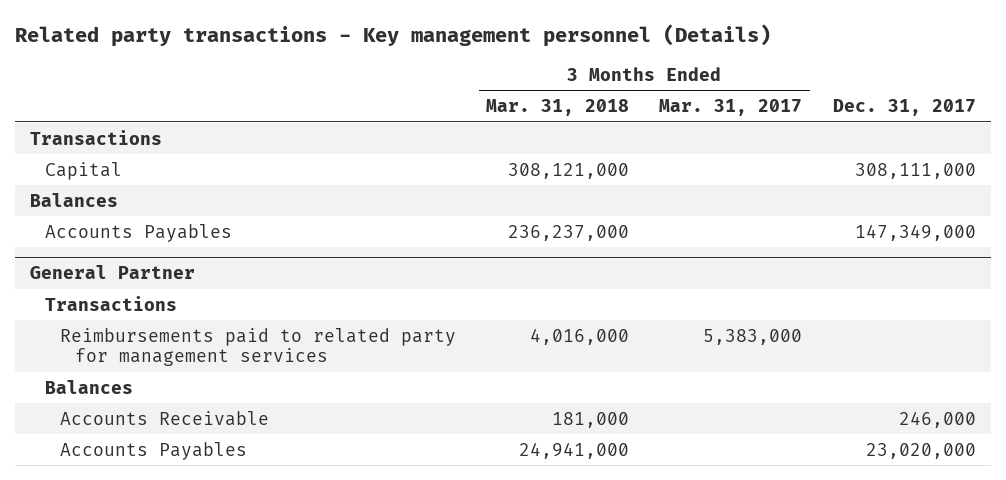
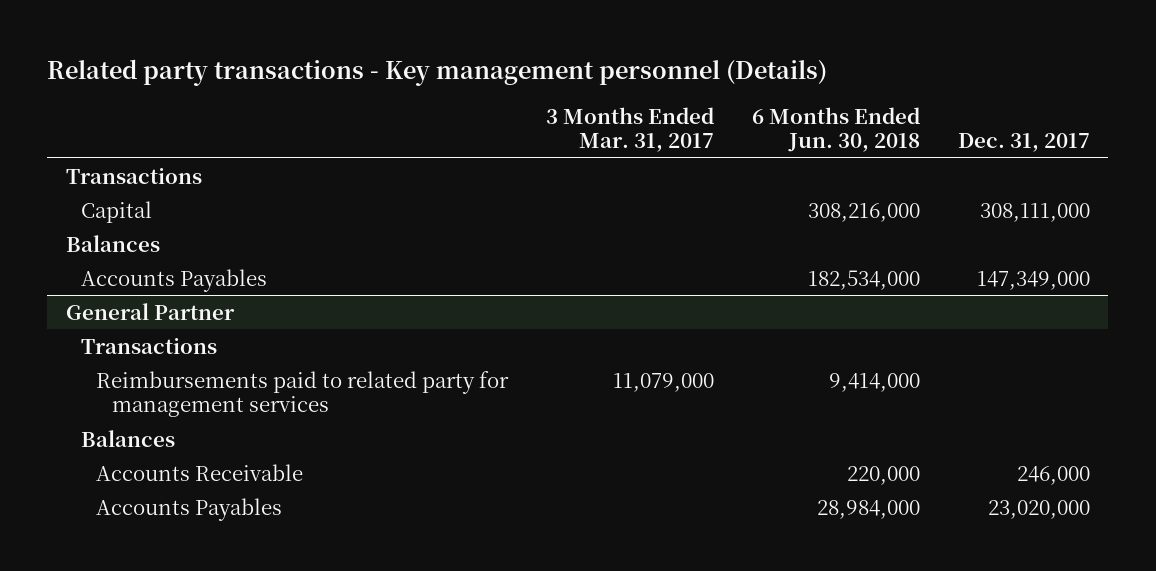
[486,99,630,117] Mar. 31, 2018 -> none
none -> [751,107,920,153] 6 Months Ended Jun. 30, 2018
[703,328,803,345] 5,383,000 -> [613,372,715,392] 11,079,000

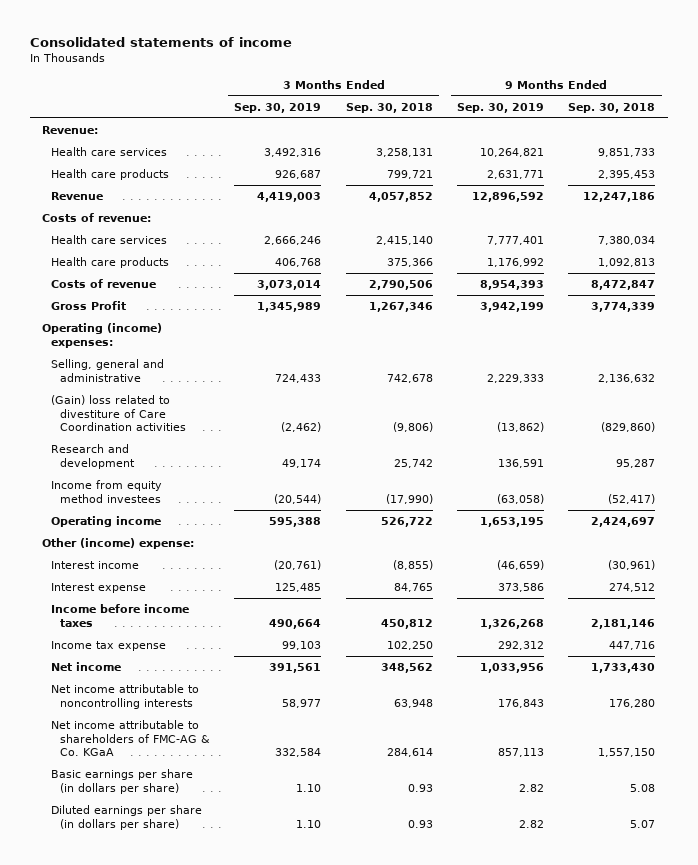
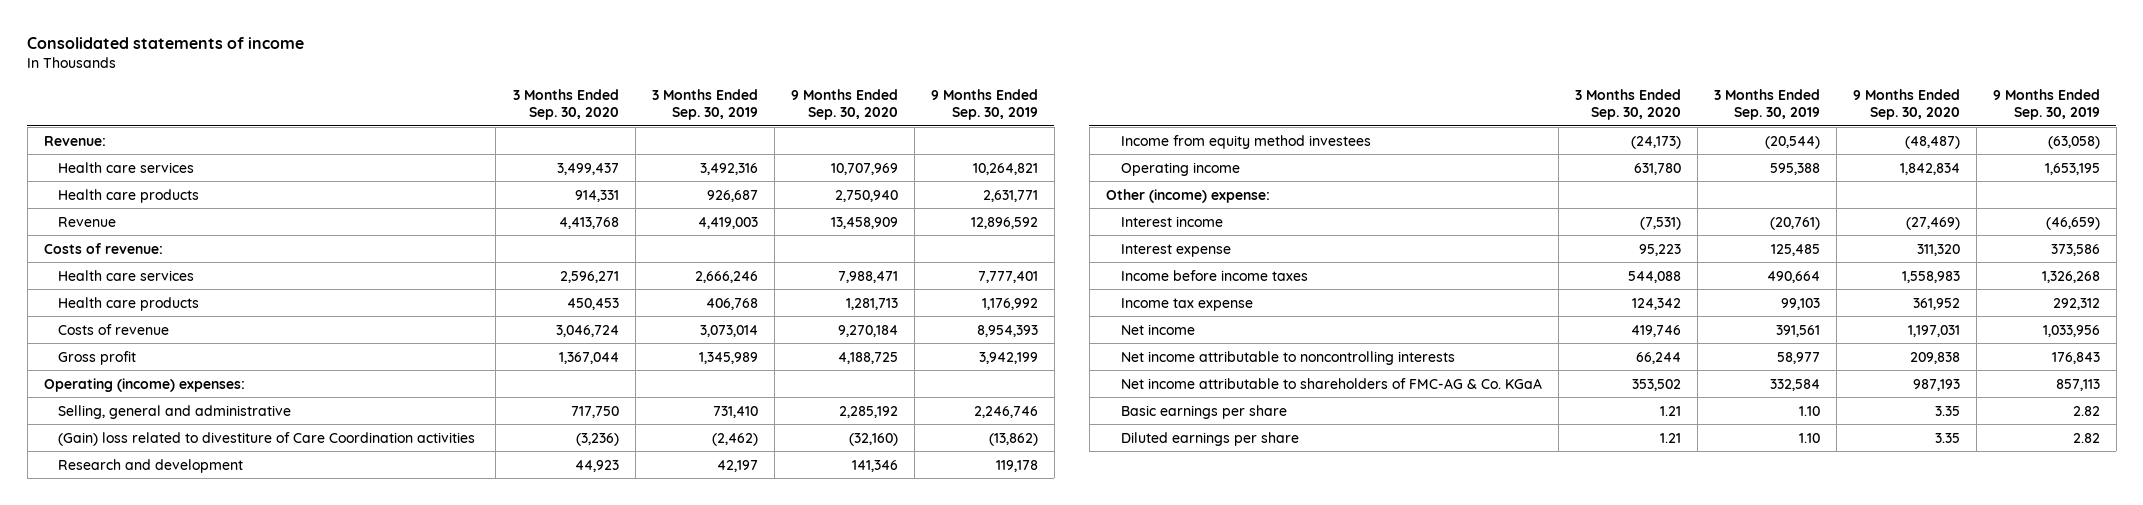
[345,102,433,113] Sep. 30, 2018 -> none
[568,102,656,113] Sep. 30, 2018 -> none
none -> [512,89,619,121] 3 Months Ended Sep. 30, 2020
none -> [790,89,898,121] 9 Months Ended Sep. 30, 2020
[51,301,127,311] Gross Profit -> [58,350,137,365] Gross profit
[275,373,322,383] 724,433 -> [712,405,758,418] 731,410
[487,373,545,383] 2,229,333 -> [973,405,1038,418] 2,246,746
[282,458,322,468] 49,174 -> [716,459,758,472] 42,197
[498,458,545,468] 136,591 -> [995,459,1038,472] 119,178
[51,769,194,794] Basic earnings per share (in dollars per share) -> [1120,404,1287,419] Basic earnings per share
[51,805,203,830] Diluted earnings per share (in dollars per share) -> [1120,431,1299,446] Diluted earnings per share

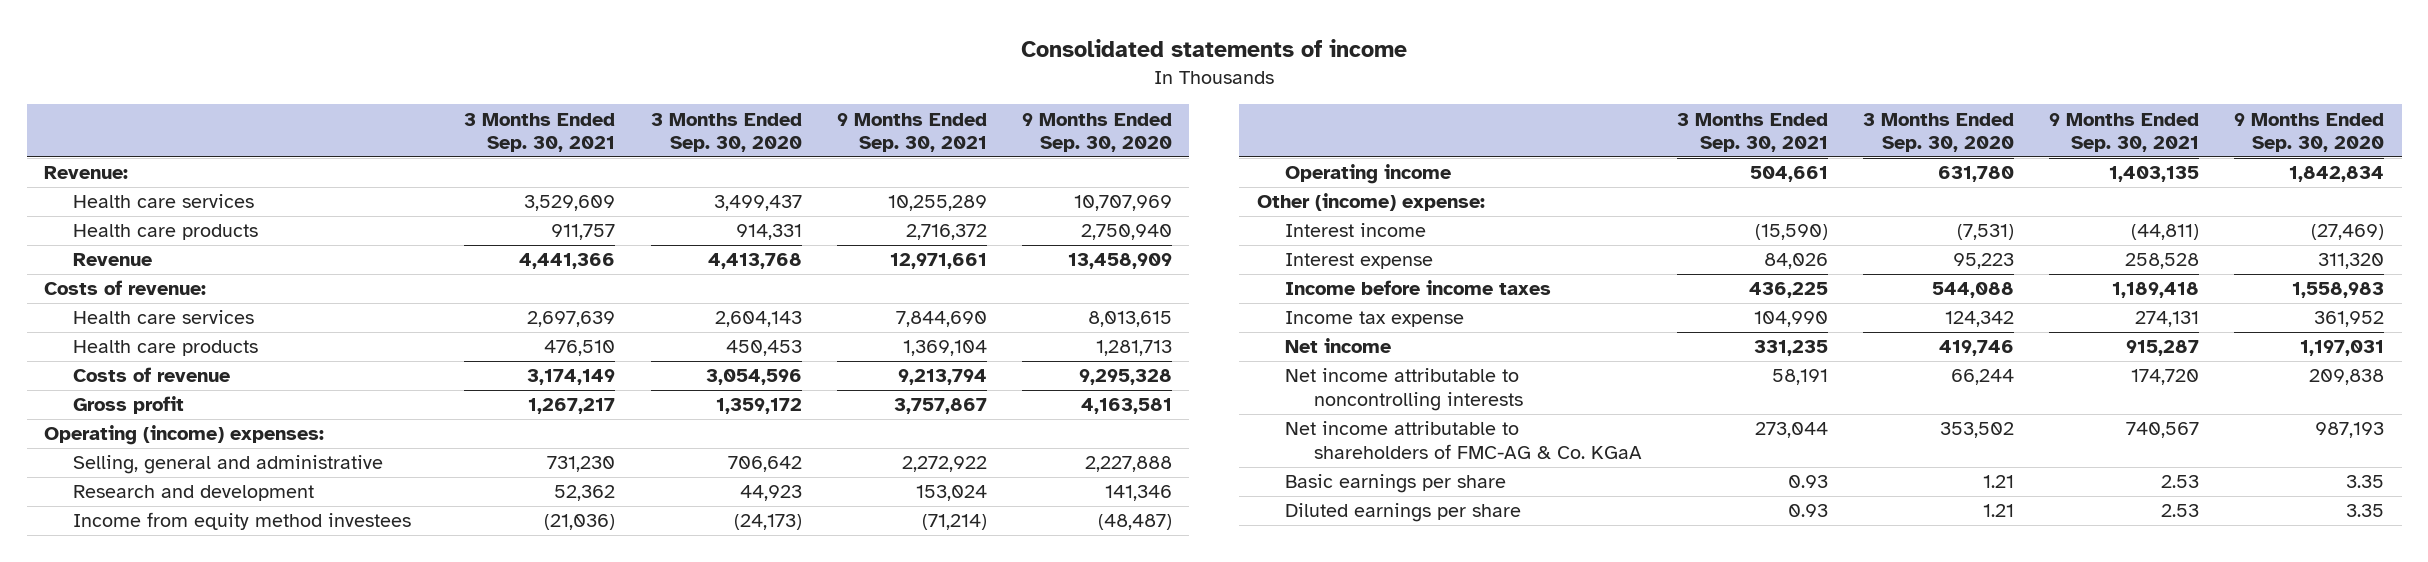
[651,89,758,121] 3 Months Ended Sep. 30, 2019 -> none
[930,89,1038,121] 9 Months Ended Sep. 30, 2019 -> none
none -> [464,112,616,153] 3 Months Ended Sep. 30, 2021
none -> [836,112,987,153] 9 Months Ended Sep. 30, 2021
[559,270,619,283] 2,596,271 -> [714,311,802,328] 2,604,143
[837,270,898,283] 7,988,471 -> [1087,311,1172,328] 8,013,615
[555,324,619,337] 3,046,724 -> [705,369,802,386] 3,054,596
[837,324,898,337] 9,270,184 -> [1078,369,1172,386] 9,295,328
[558,351,619,364] 1,367,044 -> [715,398,802,415] 1,359,172
[837,351,898,364] 4,188,725 -> [1080,398,1172,415] 4,163,581
[58,431,476,446] (Gain) loss related to divestiture of Care Coordination activities -> none
[570,405,619,418] 717,750 -> [727,456,802,473] 706,642
[838,405,898,418] 2,285,192 -> [1084,456,1172,473] 2,227,888

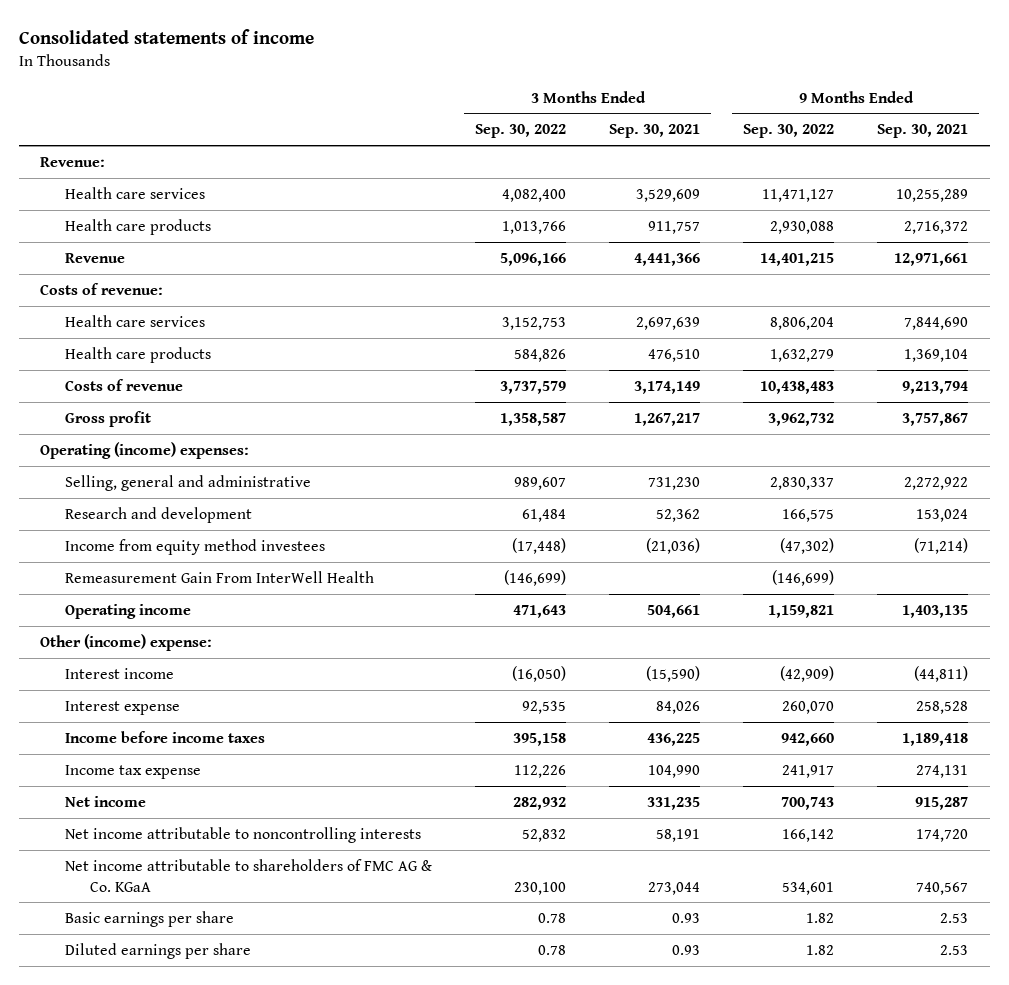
[650,112,802,153] 3 Months Ended Sep. 30, 2020 -> none
[1021,112,1172,153] 9 Months Ended Sep. 30, 2020 -> none
none -> [475,124,567,139] Sep. 30, 2022
none -> [743,124,835,139] Sep. 30, 2022
none -> [65,570,375,583] Remeasurement Gain From InterWell Health
[1285,421,1642,459] Net income attributable to shareholders of FMC-AG & Co. KGaA -> [65,858,433,892] Net income attributable to shareholders of FMC AG & Co. KGaA

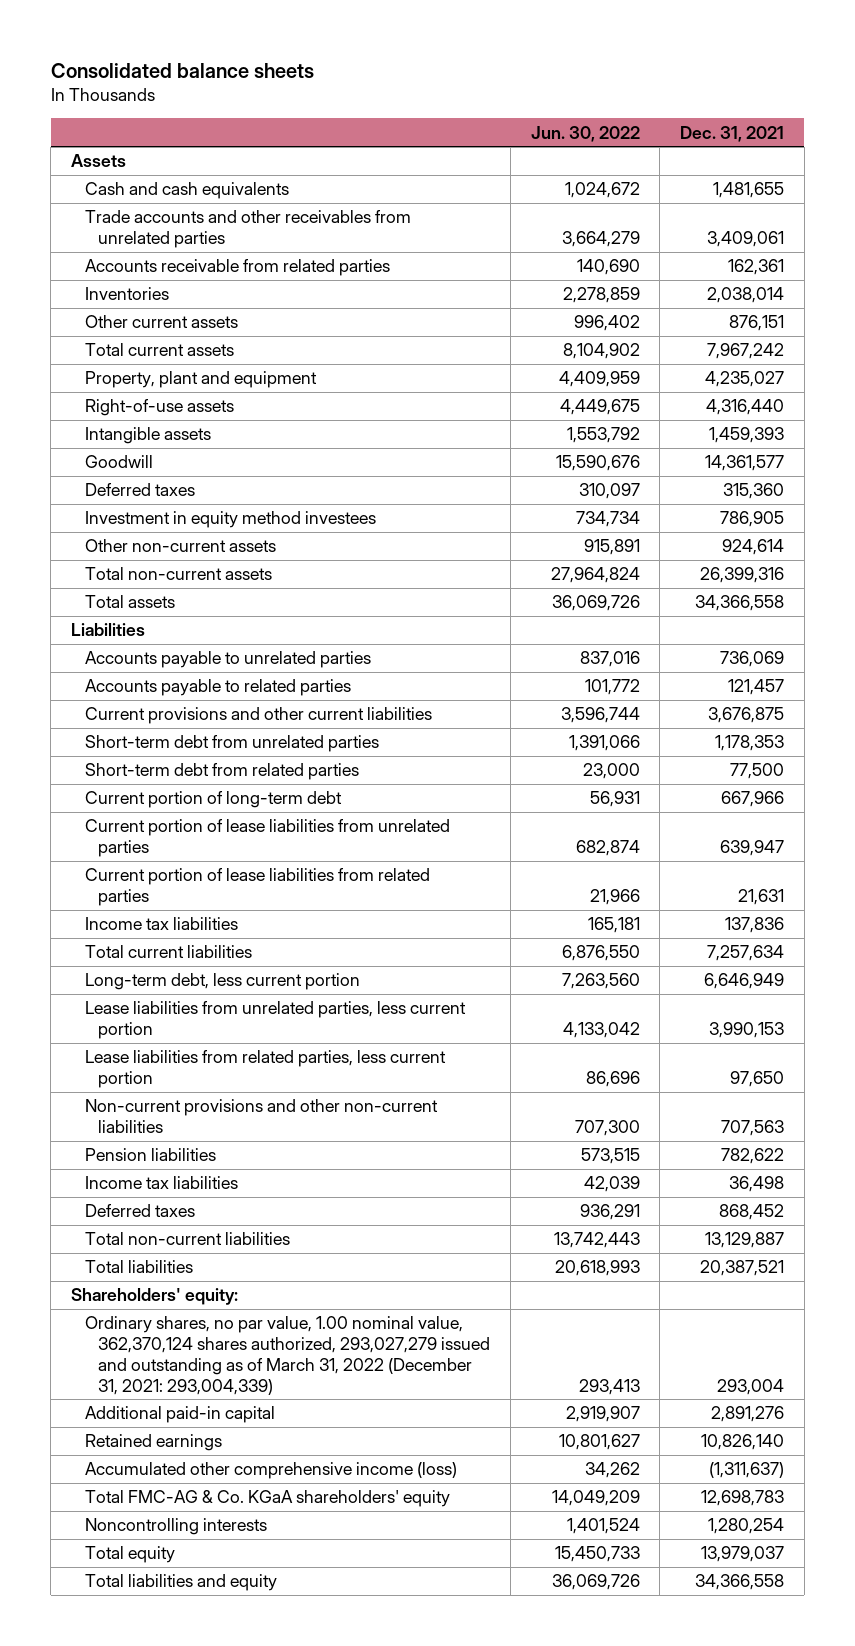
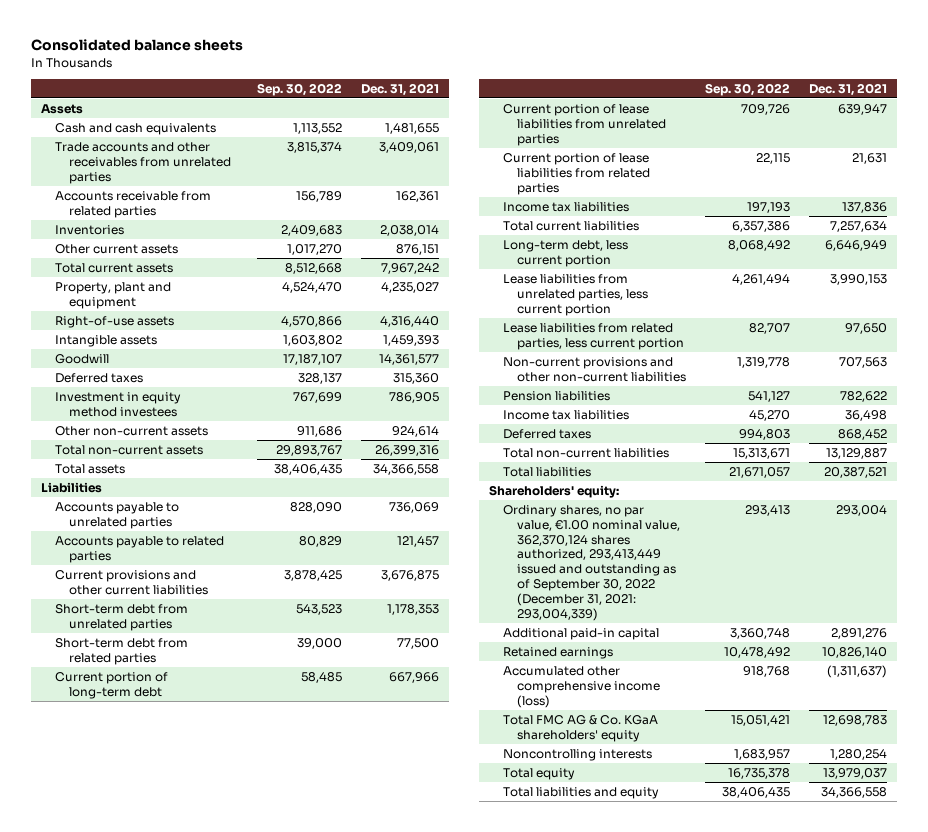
[530,125,640,142] Jun. 30, 2022 -> none
none -> [257,82,343,96] Sep. 30, 2022
[84,1316,491,1395] Ordinary shares, no par value, 1.00 nominal value, 362,370,124 shares authorized, 293,027,279 issued and outstanding as of March 31, 2022 (December 31, 2021: 293,004,339) -> [503,504,681,621] Ordinary shares, no par value, €1.00 nominal value, 362,370,124 shares authorized, 293,413,449 issued and outstanding as of September 30, 2022 (December 31, 2021: 293,004,339)
[84,1490,450,1508] Total FMC-AG & Co. KGaA shareholders' equity -> [503,714,659,742] Total FMC AG & Co. KGaA shareholders' equity

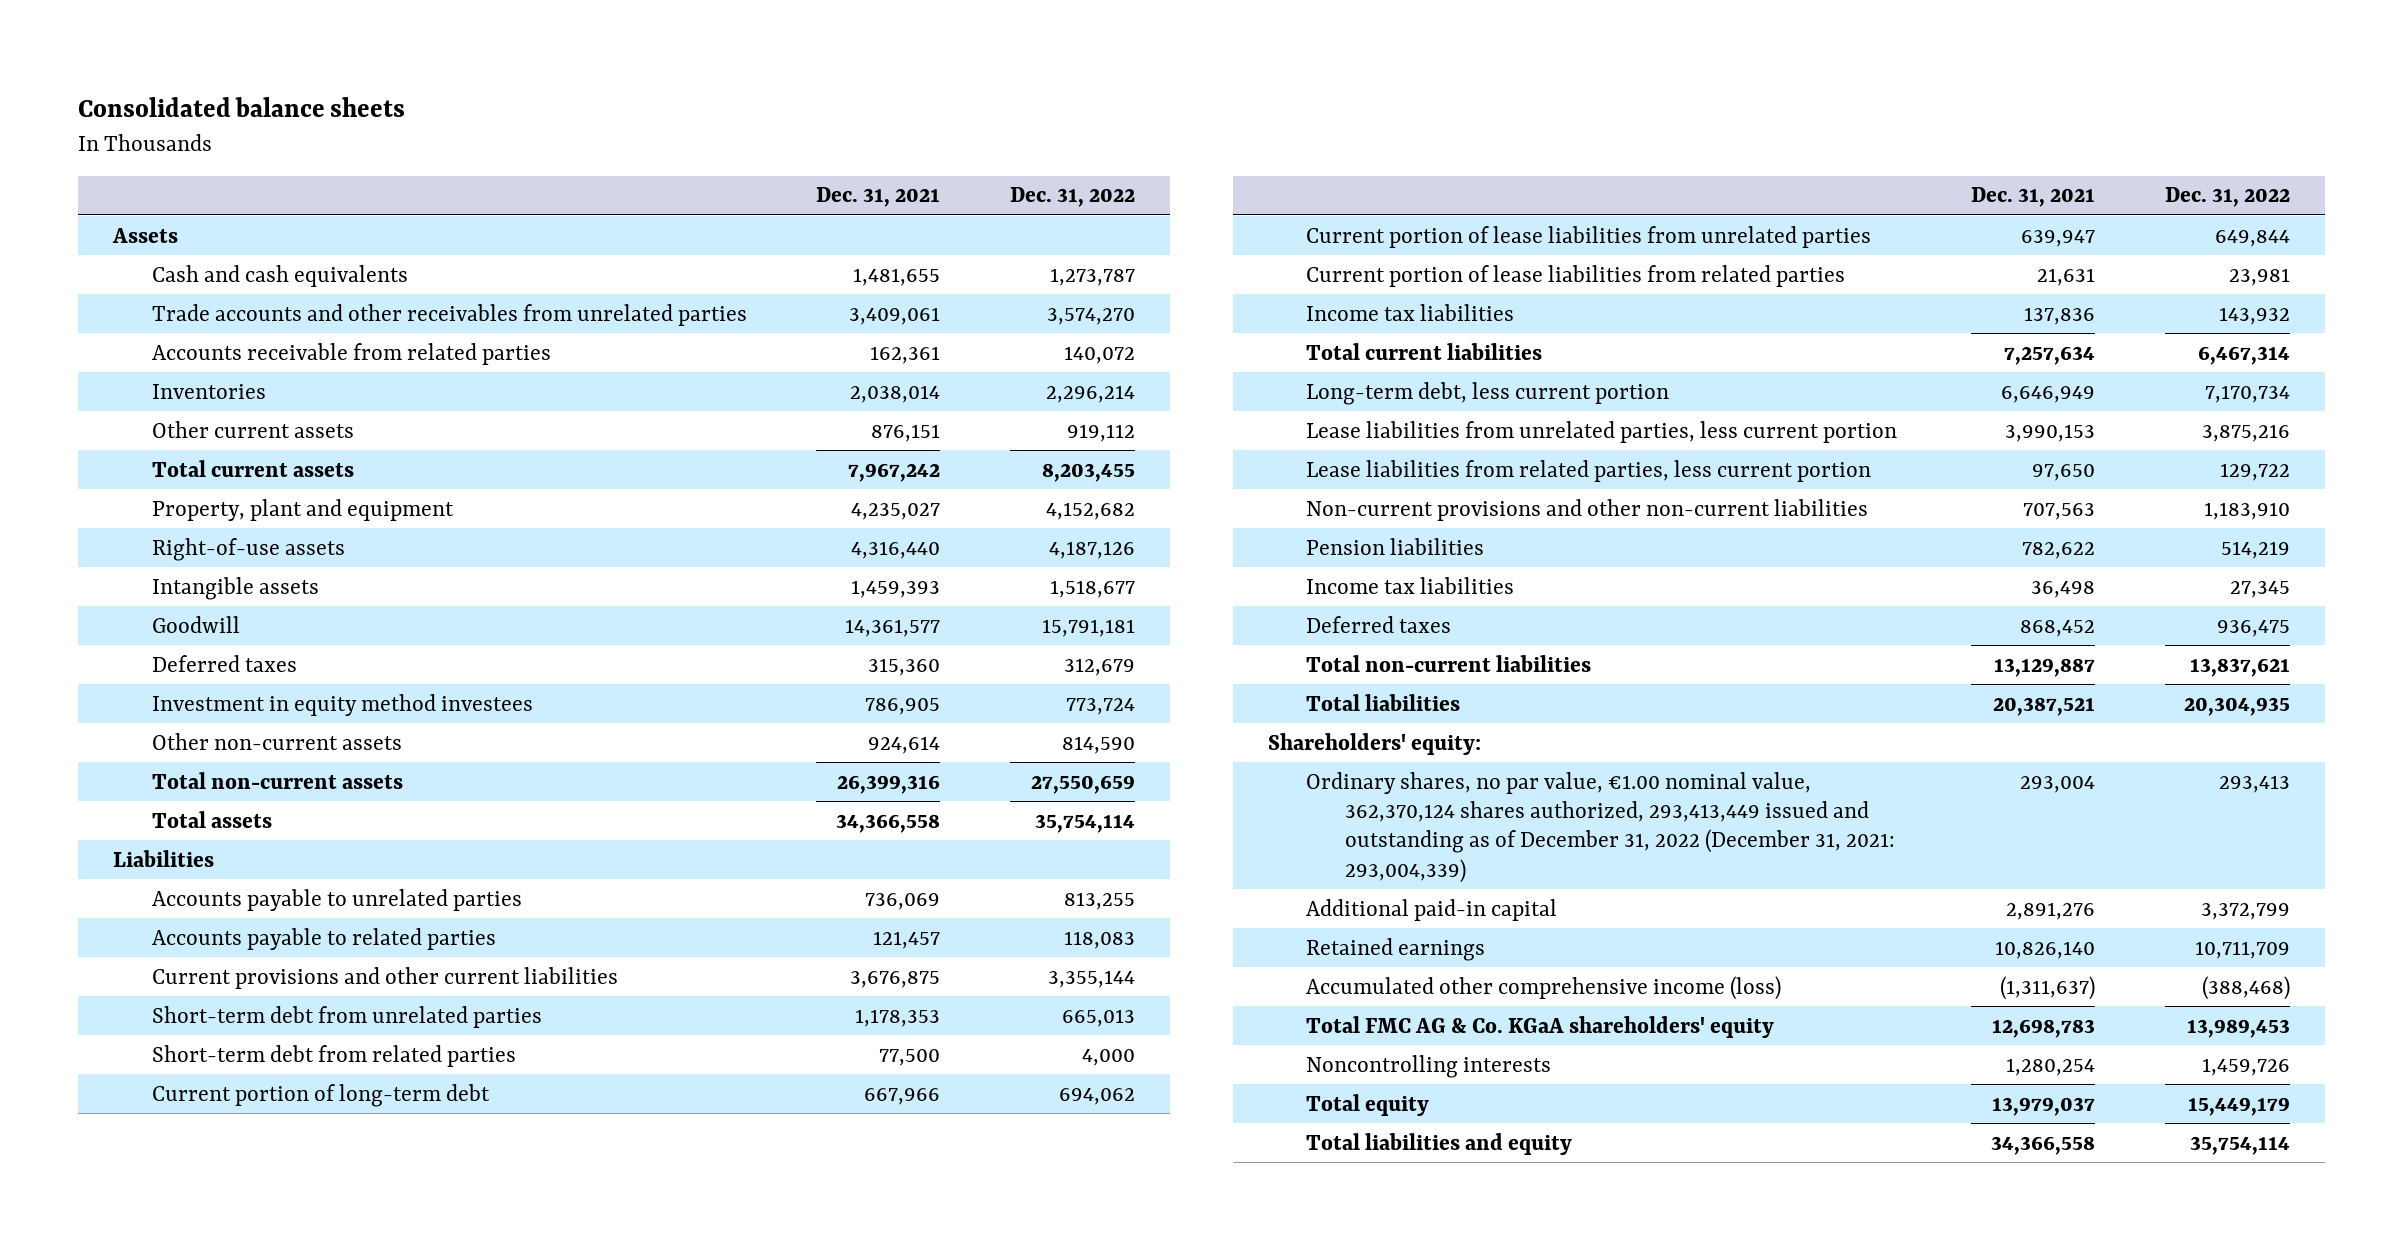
[257,82,343,96] Sep. 30, 2022 -> none
none -> [1010,187,1136,208] Dec. 31, 2022
[503,504,681,621] Ordinary shares, no par value, €1.00 nominal value, 362,370,124 shares authorized, 293,413,449 issued and outstanding as of September 30, 2022 (December 31, 2021: 293,004,339) -> [1306,771,1896,883] Ordinary shares, no par value, €1.00 nominal value, 362,370,124 shares authorized, 293,413,449 issued and outstanding as of December 31, 2022 (December 31, 2021: 293,004,339)

